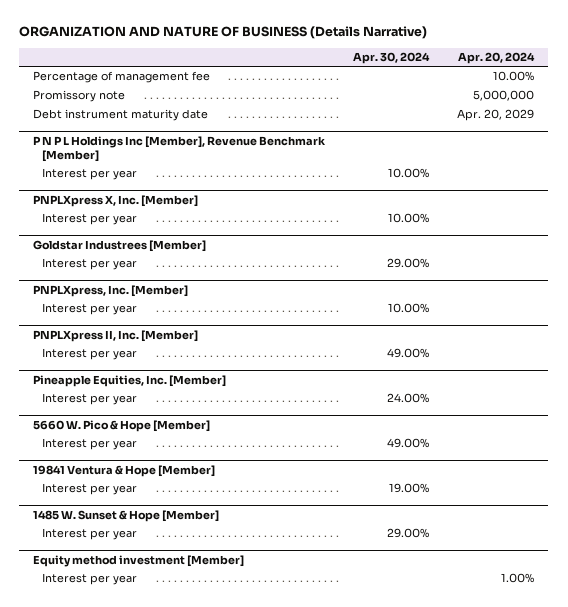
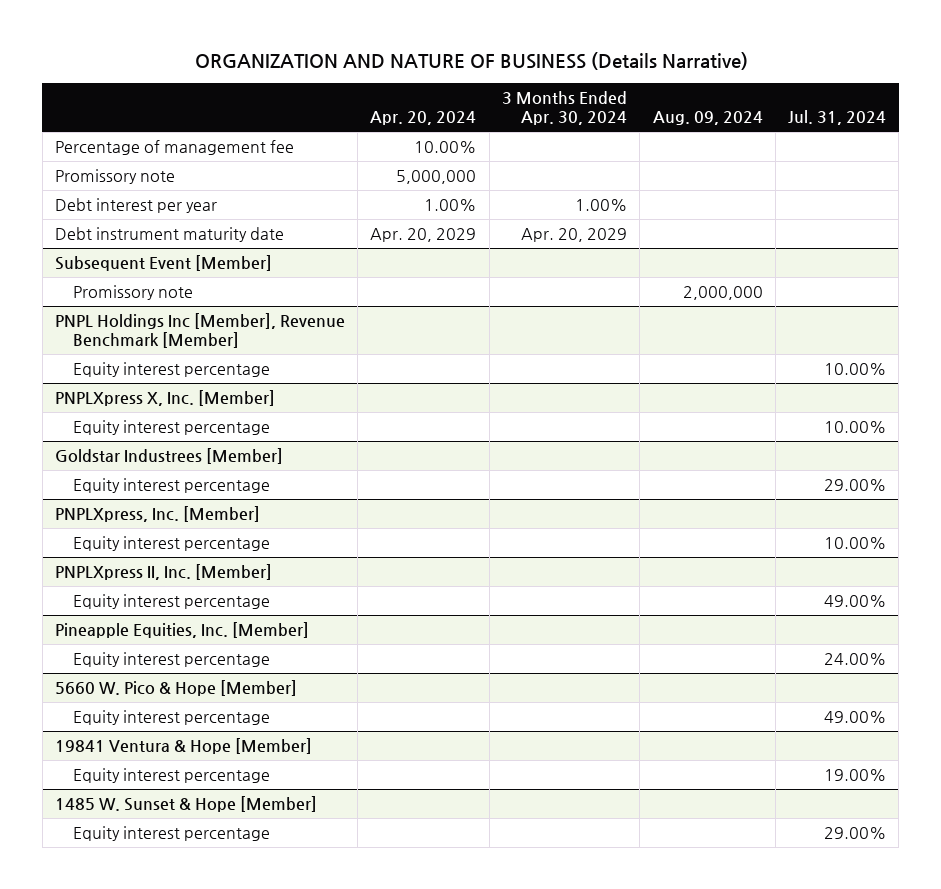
[353,51,431,64] Apr. 30, 2024 -> none
none -> [502,91,628,126] 3 Months Ended Apr. 30, 2024
none -> [652,111,763,126] Aug. 09, 2024
none -> [788,110,887,126] Jul. 31, 2024
none -> [54,198,217,214] Debt interest per year
none -> [54,255,272,272] Subsequent Event [Member]
none -> [73,285,194,301] Promissory note
[33,135,327,162] P N P L Holdings Inc [Member], Revenue Benchmark [Member] -> [54,313,345,349] PNPL Holdings Inc [Member], Revenue Benchmark [Member]
[41,168,137,181] Interest per year -> [73,362,271,378] Equity interest percentage
[41,213,137,226] Interest per year -> [73,420,271,436] Equity interest percentage
[41,258,137,271] Interest per year -> [73,478,271,494] Equity interest percentage
[41,303,137,316] Interest per year -> [73,536,271,552] Equity interest percentage
[41,348,137,361] Interest per year -> [73,594,271,610] Equity interest percentage
[41,393,137,406] Interest per year -> [73,652,271,668] Equity interest percentage
[41,438,137,451] Interest per year -> [73,710,271,726] Equity interest percentage
[41,483,137,496] Interest per year -> [73,768,271,784] Equity interest percentage
[33,554,245,567] Equity method investment [Member] -> none
[41,573,137,586] Interest per year -> none
[41,528,137,541] Interest per year -> [73,826,271,842] Equity interest percentage

